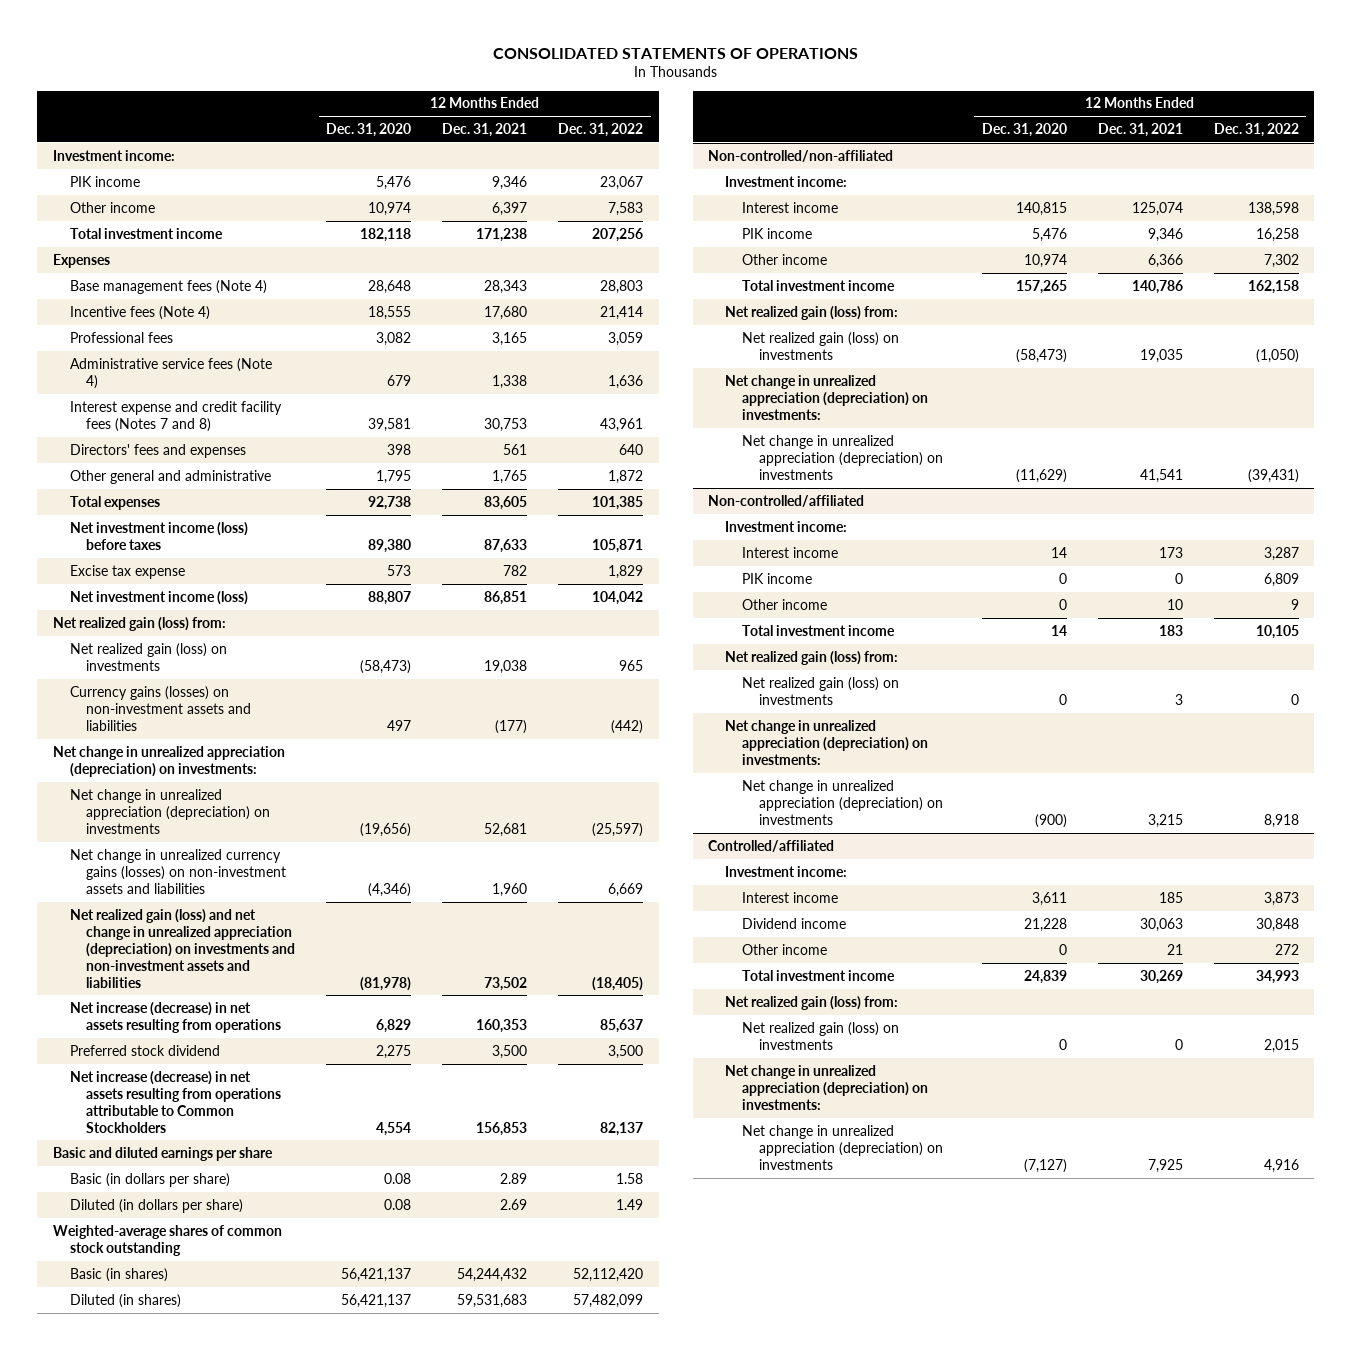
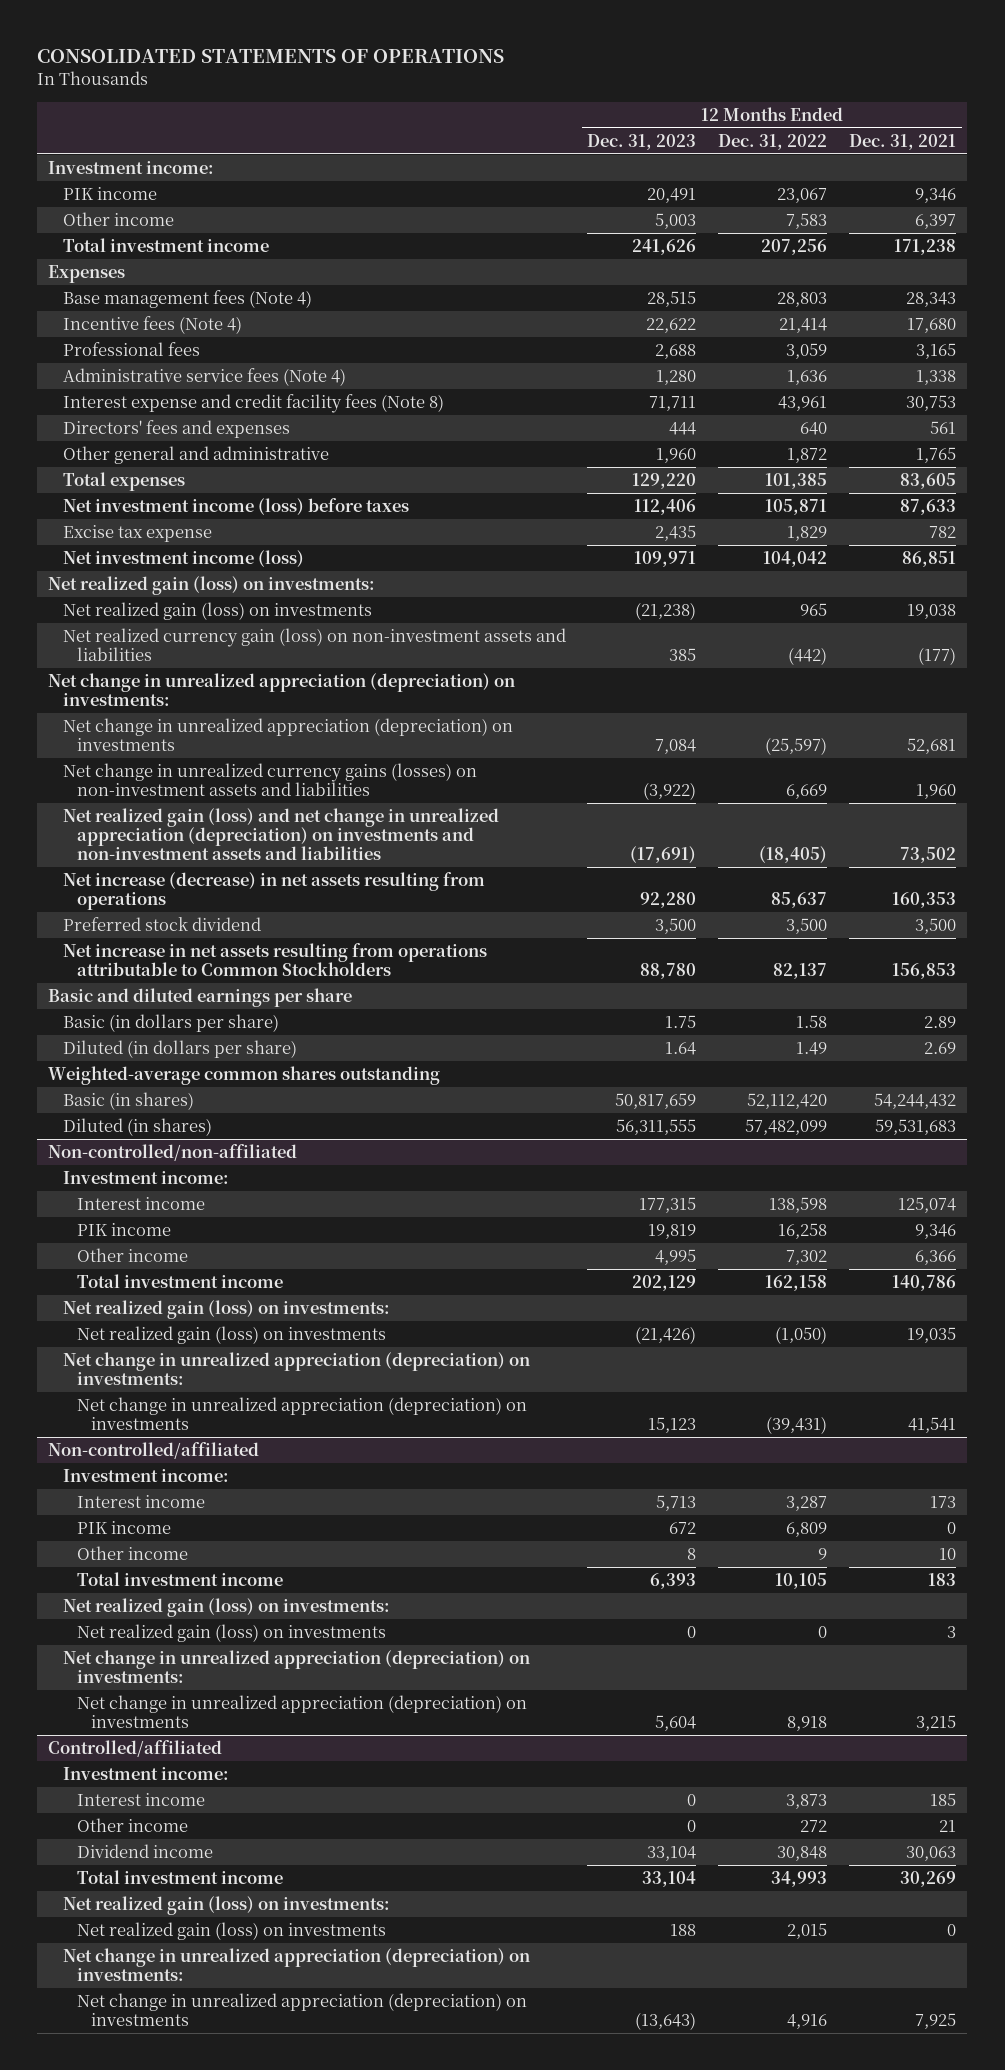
[326,123,412,138] Dec. 31, 2020 -> none
none -> [587,133,697,150] Dec. 31, 2023
[69,400,282,432] Interest expense and credit facility fees (Notes 7 and 8) -> [62,393,444,413] Interest expense and credit facility fees (Note 8)
[52,616,226,631] Net realized gain (loss) from: -> [48,575,376,595] Net realized gain (loss) on investments:
[69,685,252,731] Currency gains (losses) on non-investment assets and liabilities -> [62,627,566,662] Net realized currency gain (loss) on non-investment assets and liabilities
[69,1070,282,1133] Net increase (decrease) in net assets resulting from operations attributable to Common Stockholders -> [62,942,487,977] Net increase in net assets resulting from operations attributable to Common Stockholders
[52,1224,282,1256] Weighted-average shares of common stock outstanding -> [48,1065,441,1085] Weighted-average common shares outstanding
[725,305,899,320] Net realized gain (loss) from: -> [62,1299,390,1319] Net realized gain (loss) on investments:
[725,650,899,665] Net realized gain (loss) from: -> [62,1597,390,1617] Net realized gain (loss) on investments:
[741,917,846,929] Dividend income -> [76,1843,213,1858] Dividend income
[725,995,899,1010] Net realized gain (loss) from: -> [62,1895,390,1915] Net realized gain (loss) on investments:

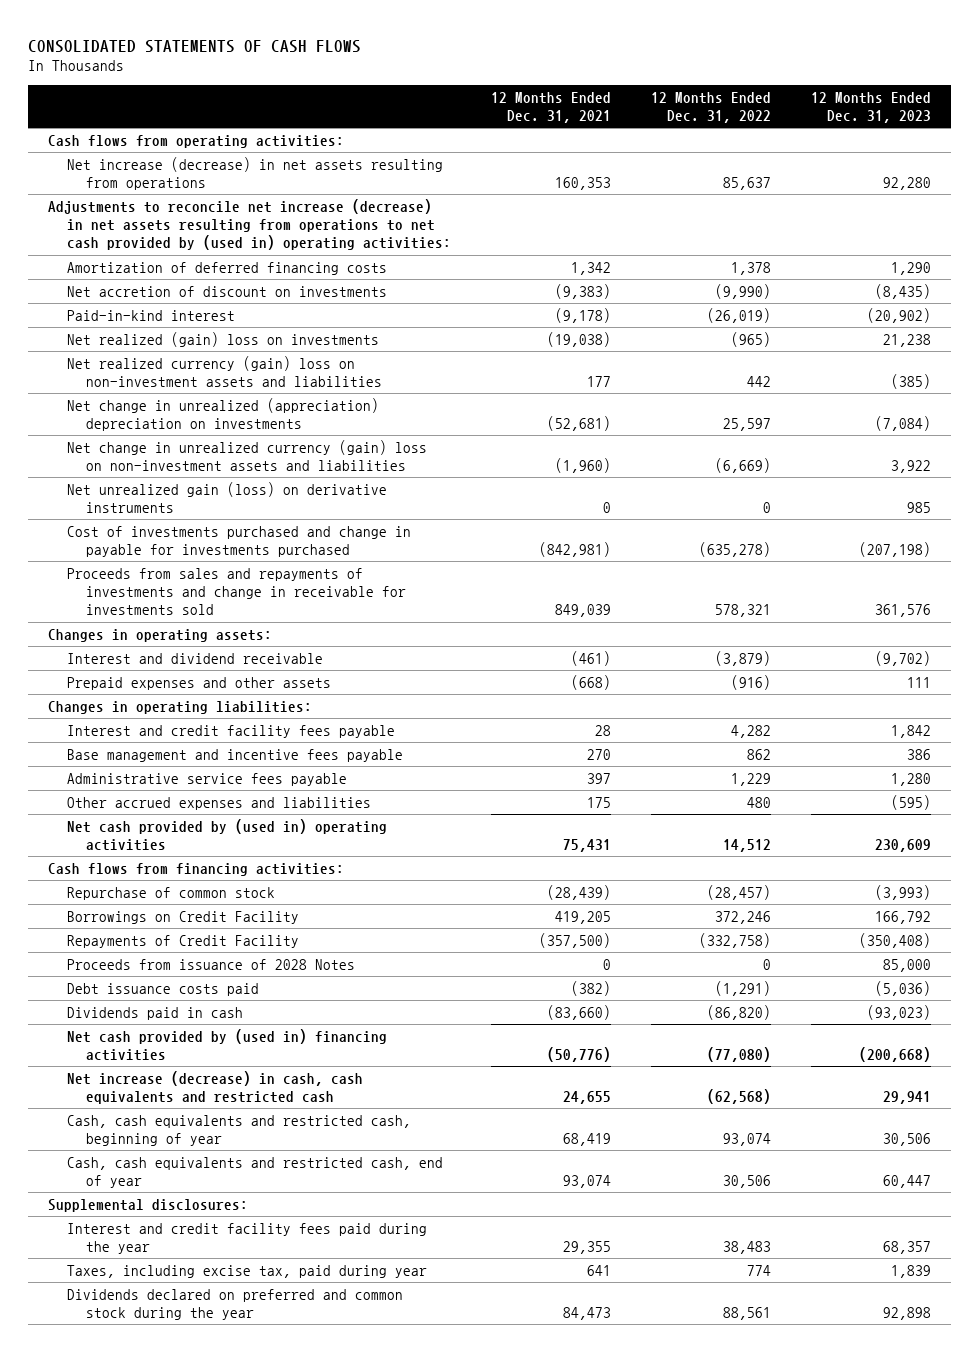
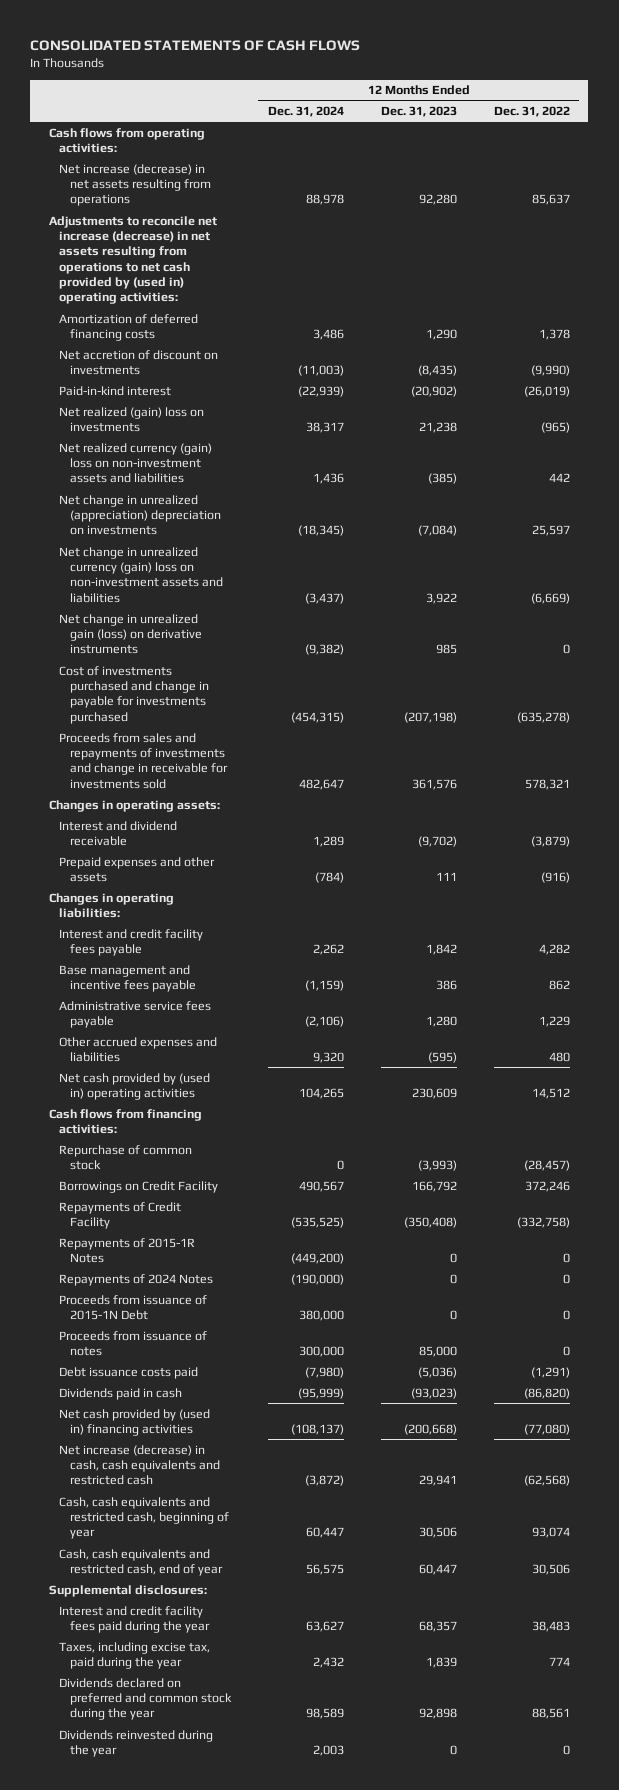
[491,91,612,124] 12 Months Ended Dec. 31, 2021 -> none
none -> [267,105,344,117] Dec. 31, 2024
[66,481,387,514] Net unrealized gain (loss) on derivative instruments -> [59,613,202,655] Net change in unrealized gain (loss) on derivative instruments
none -> [59,1237,196,1263] Repayments of 2015-1R Notes
none -> [59,1273,214,1286] Repayments of 2024 Notes
none -> [59,1294,208,1320] Proceeds from issuance of 2015-1N Debt
[66,958,355,970] Proceeds from issuance of 2028 Notes -> [59,1330,208,1356] Proceeds from issuance of notes
[66,1264,427,1278] Taxes, including excise tax, paid during year -> [59,1641,211,1669] Taxes, including excise tax, paid during the year
none -> [59,1729,214,1757] Dividends reinvested during the year

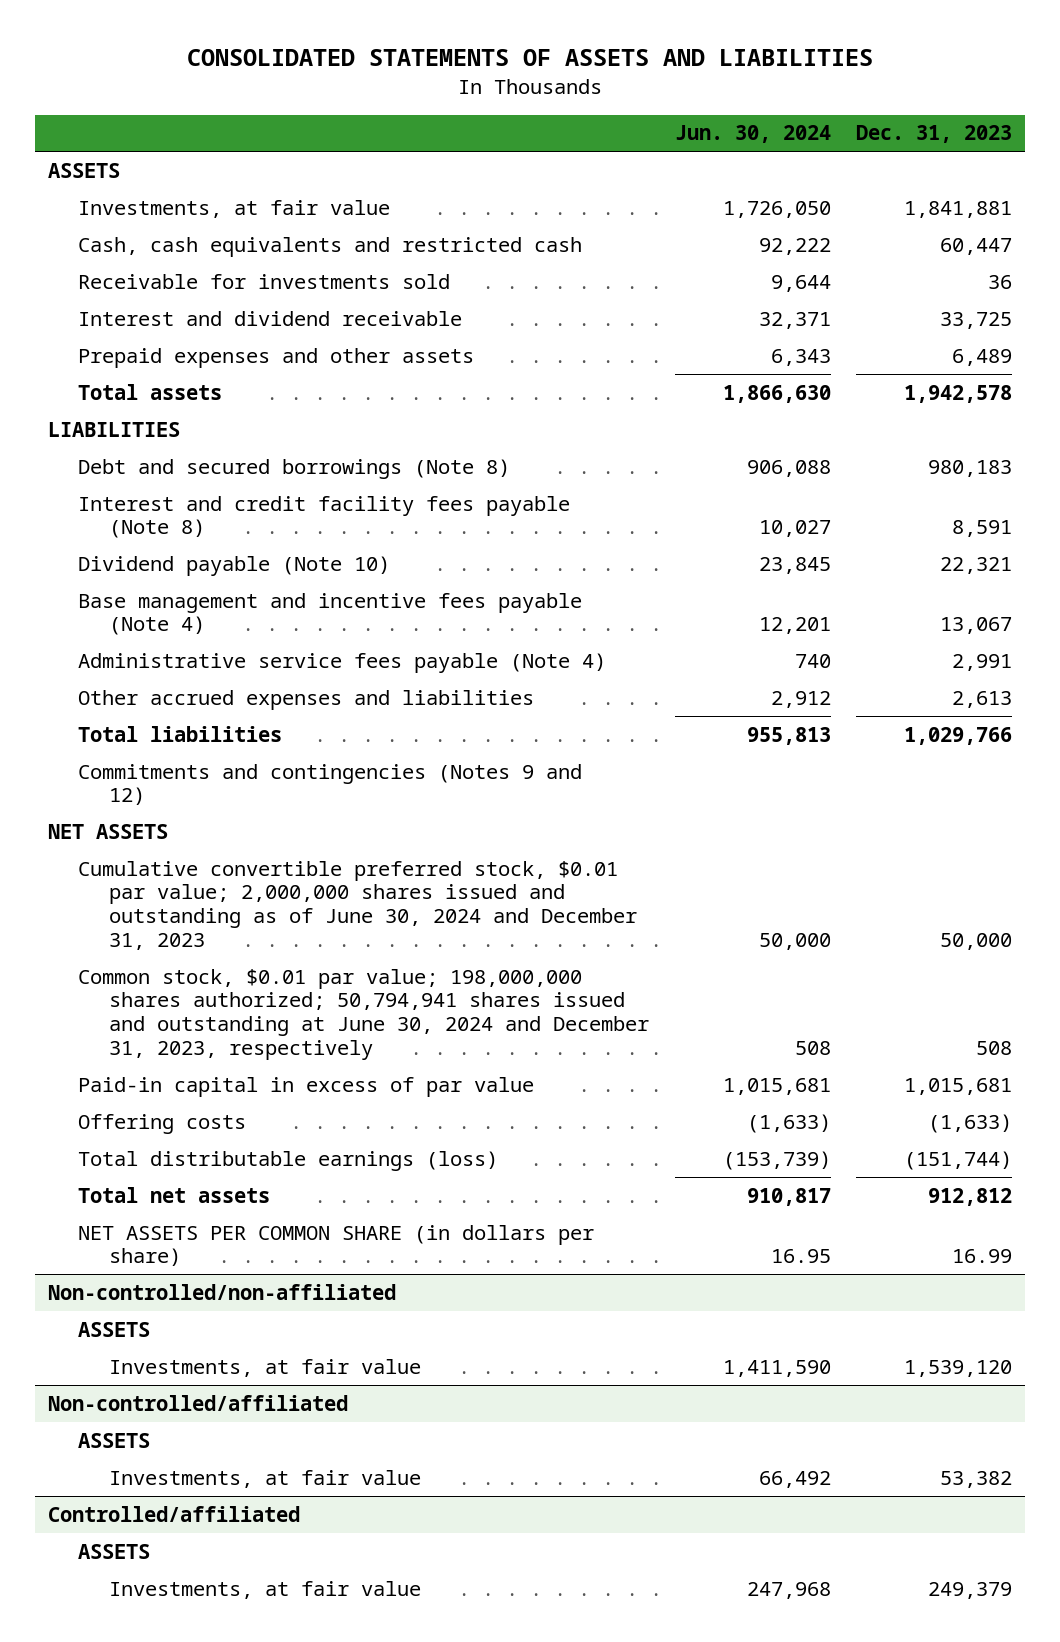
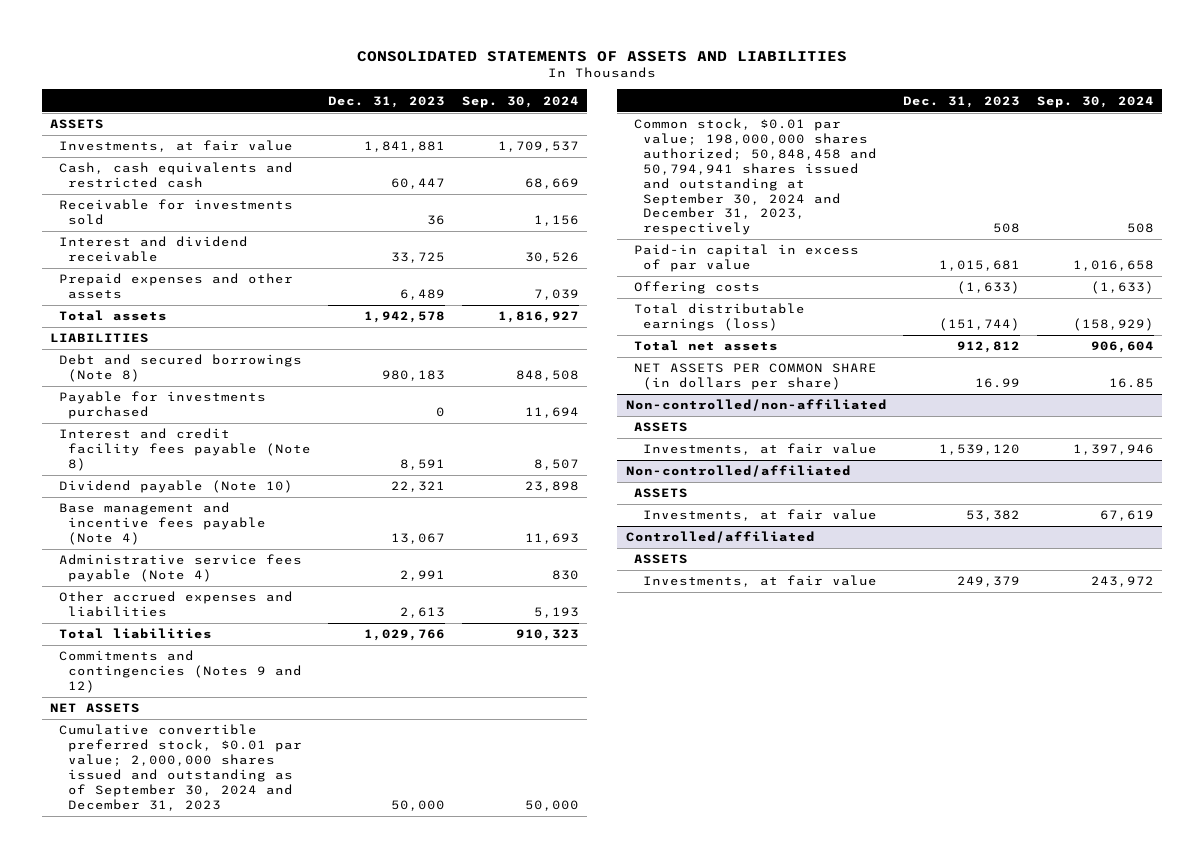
[674,125,831,144] Jun. 30, 2024 -> none
none -> [461,95,579,108] Sep. 30, 2024
none -> [59,391,267,420] Payable for investments purchased
[78,860,638,950] Cumulative convertible preferred stock, $0.01 par value; 2,000,000 shares issued and outstanding as of June 30, 2024 and December 31, 2023 -> [59,724,302,811] Cumulative convertible preferred stock, $0.01 par value; 2,000,000 shares issued and outstanding as of September 30, 2024 and December 31, 2023
[78,968,650,1060] Common stock, $0.01 par value; 198,000,000 shares authorized; 50,794,941 shares issued and outstanding at June 30, 2024 and December 31, 2023, respectively -> [634,118,878,236] Common stock, $0.01 par value; 198,000,000 shares authorized; 50,848,458 and 50,794,941 shares issued and outstanding at September 30, 2024 and December 31, 2023, respectively

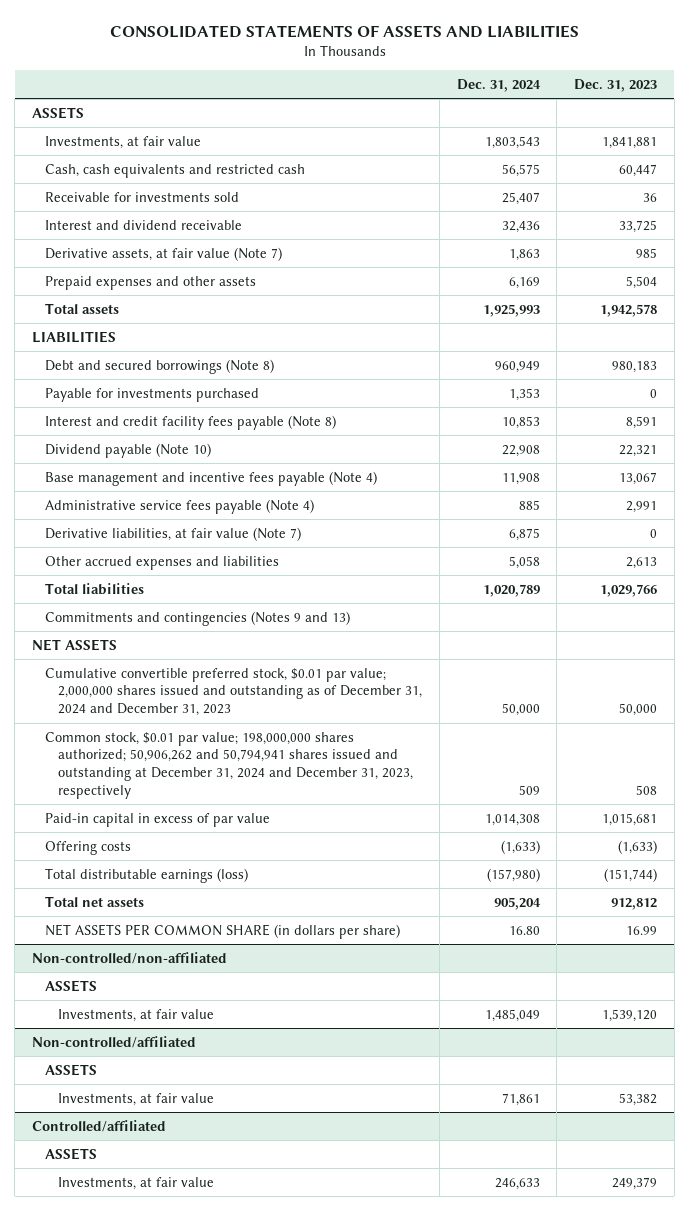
[461,95,579,108] Sep. 30, 2024 -> none
none -> [456,79,541,93] Dec. 31, 2024
none -> [45,246,283,261] Derivative assets, at fair value (Note 7)
[399,289,445,301] 6,489 -> [626,275,658,289] 5,504
none -> [45,526,302,541] Derivative liabilities, at fair value (Note 7)
[59,650,302,694] Commitments and contingencies (Notes 9 and 12) -> [45,610,351,626] Commitments and contingencies (Notes 9 and 13)
[59,724,302,811] Cumulative convertible preferred stock, $0.01 par value; 2,000,000 shares issued and outstanding as of September 30, 2024 and December 31, 2023 -> [45,667,423,717] Cumulative convertible preferred stock, $0.01 par value; 2,000,000 shares issued and outstanding as of December 31, 2024 and December 31, 2023
[634,118,878,236] Common stock, $0.01 par value; 198,000,000 shares authorized; 50,848,458 and 50,794,941 shares issued and outstanding at September 30, 2024 and December 31, 2023, respectively -> [45,731,414,800] Common stock, $0.01 par value; 198,000,000 shares authorized; 50,906,262 and 50,794,941 shares issued and outstanding at December 31, 2024 and December 31, 2023, respectively

